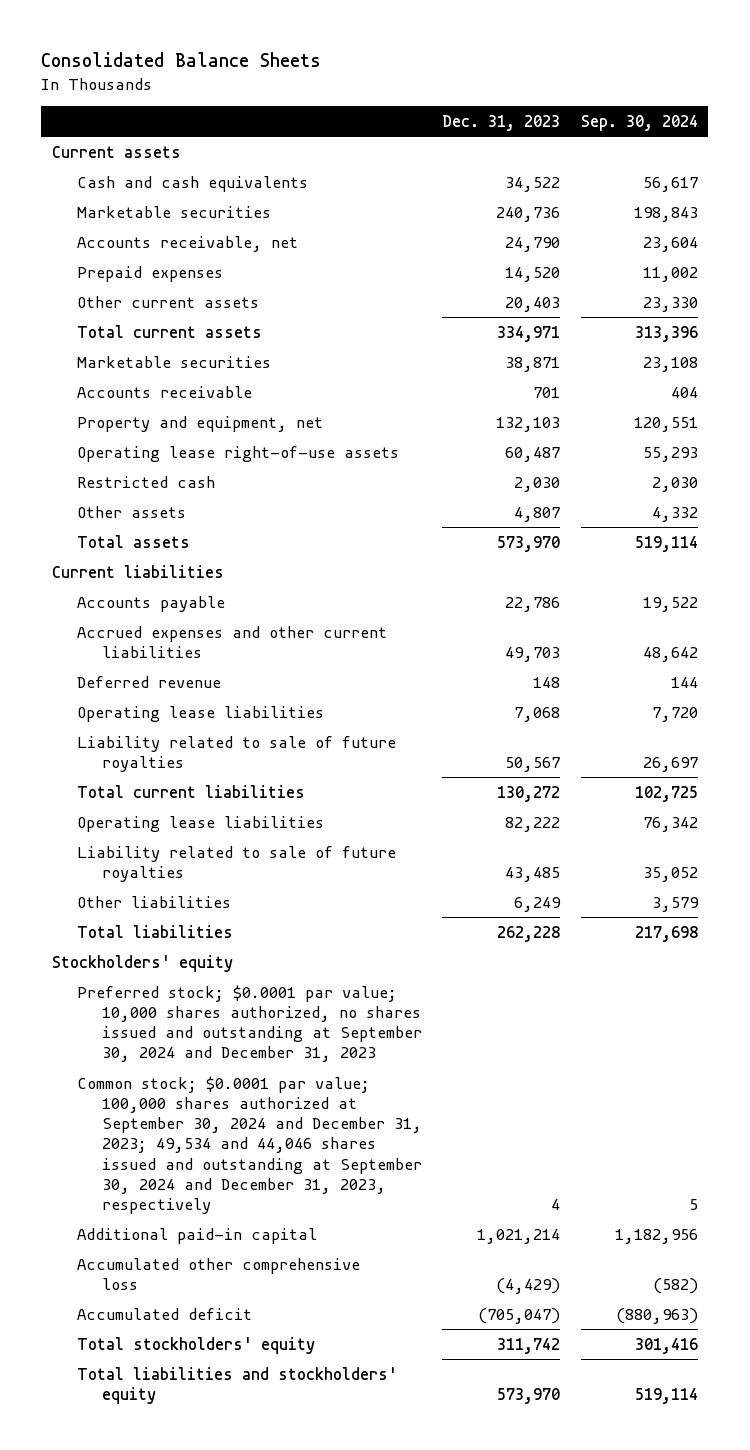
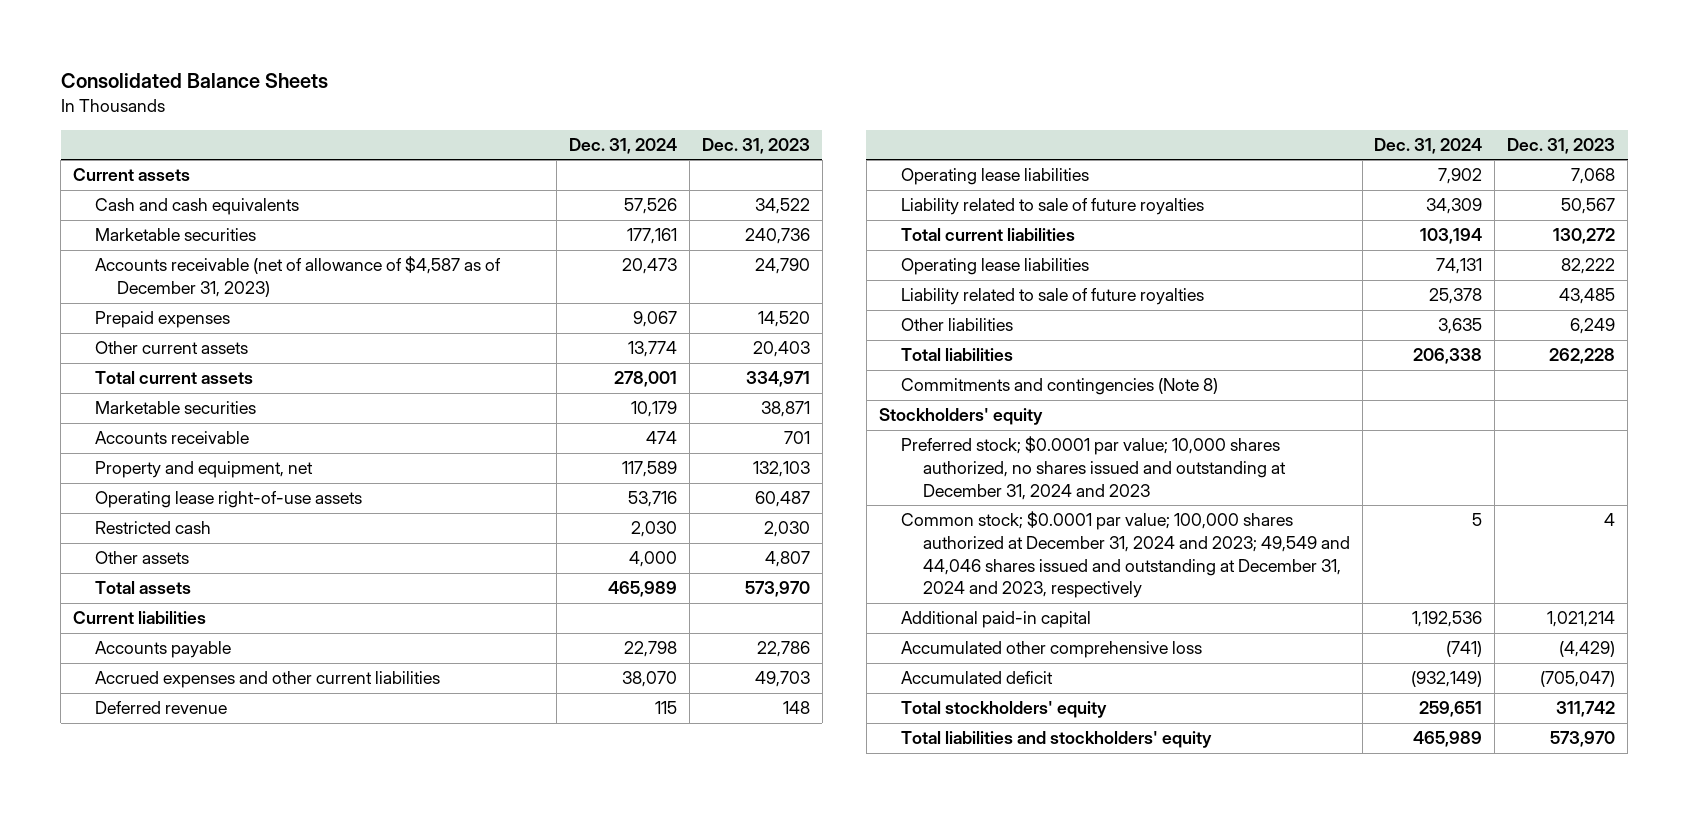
[581,115,699,132] Sep. 30, 2024 -> none
none -> [569,137,678,154] Dec. 31, 2024
[76,235,298,252] Accounts receivable, net -> [95,256,502,297] Accounts receivable (net of allowance of $4,587 as of December 31, 2023)
none -> [900,378,1218,396] Commitments and contingencies (Note 8)
[76,984,422,1063] Preferred stock; $0.0001 par value; 10,000 shares authorized, no shares issued and outstanding at September 30, 2024 and December 31, 2023 -> [900,436,1286,500] Preferred stock; $0.0001 par value; 10,000 shares authorized, no shares issued and outstanding at December 31, 2024 and 2023
[76,1075,422,1214] Common stock; $0.0001 par value; 100,000 shares authorized at September 30, 2024 and December 31, 2023; 49,534 and 44,046 shares issued and outstanding at September 30, 2024 and December 31, 2023, respectively -> [900,511,1350,599] Common stock; $0.0001 par value; 100,000 shares authorized at December 31, 2024 and 2023; 49,549 and 44,046 shares issued and outstanding at December 31, 2024 and 2023, respectively

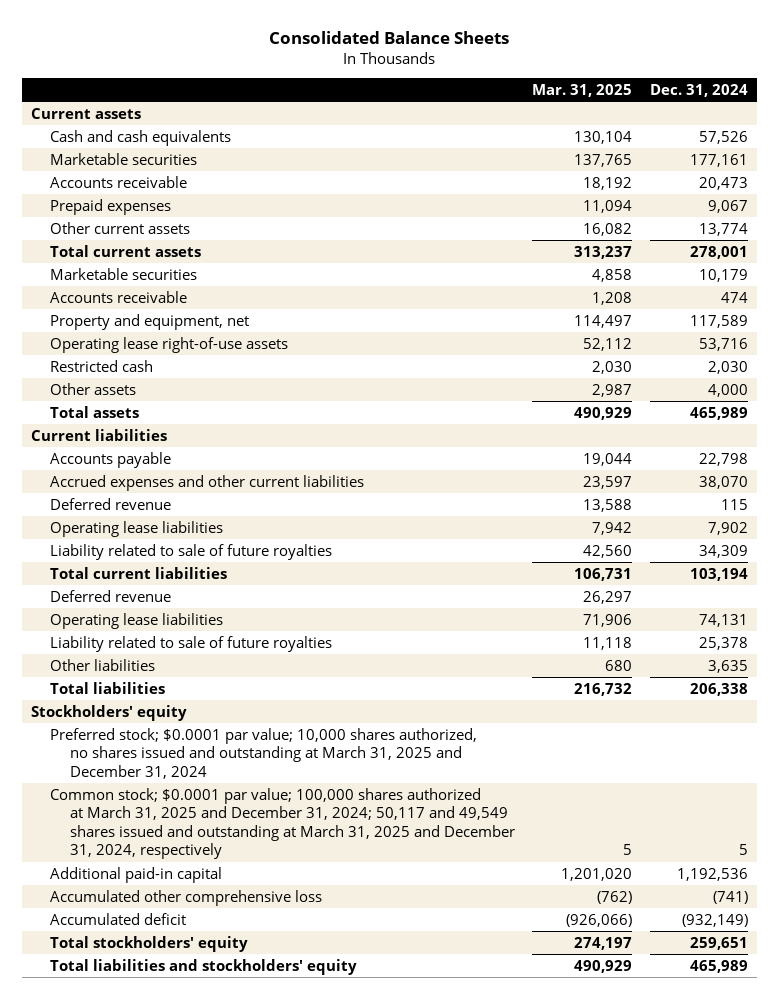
[701,137,810,154] Dec. 31, 2023 -> none
none -> [532,84,633,98] Mar. 31, 2025
[95,256,502,297] Accounts receivable (net of allowance of $4,587 as of December 31, 2023) -> [50,175,188,188] Accounts receivable
none -> [50,589,172,602] Deferred revenue
[900,378,1218,396] Commitments and contingencies (Note 8) -> none
[900,436,1286,500] Preferred stock; $0.0001 par value; 10,000 shares authorized, no shares issued and outstanding at December 31, 2024 and 2023 -> [50,727,478,779] Preferred stock; $0.0001 par value; 10,000 shares authorized, no shares issued and outstanding at March 31, 2025 and December 31, 2024
[900,511,1350,599] Common stock; $0.0001 par value; 100,000 shares authorized at December 31, 2024 and 2023; 49,549 and 44,046 shares issued and outstanding at December 31, 2024 and 2023, respectively -> [50,787,515,860] Common stock; $0.0001 par value; 100,000 shares authorized at March 31, 2025 and December 31, 2024; 50,117 and 49,549 shares issued and outstanding at March 31, 2025 and December 31, 2024, respectively

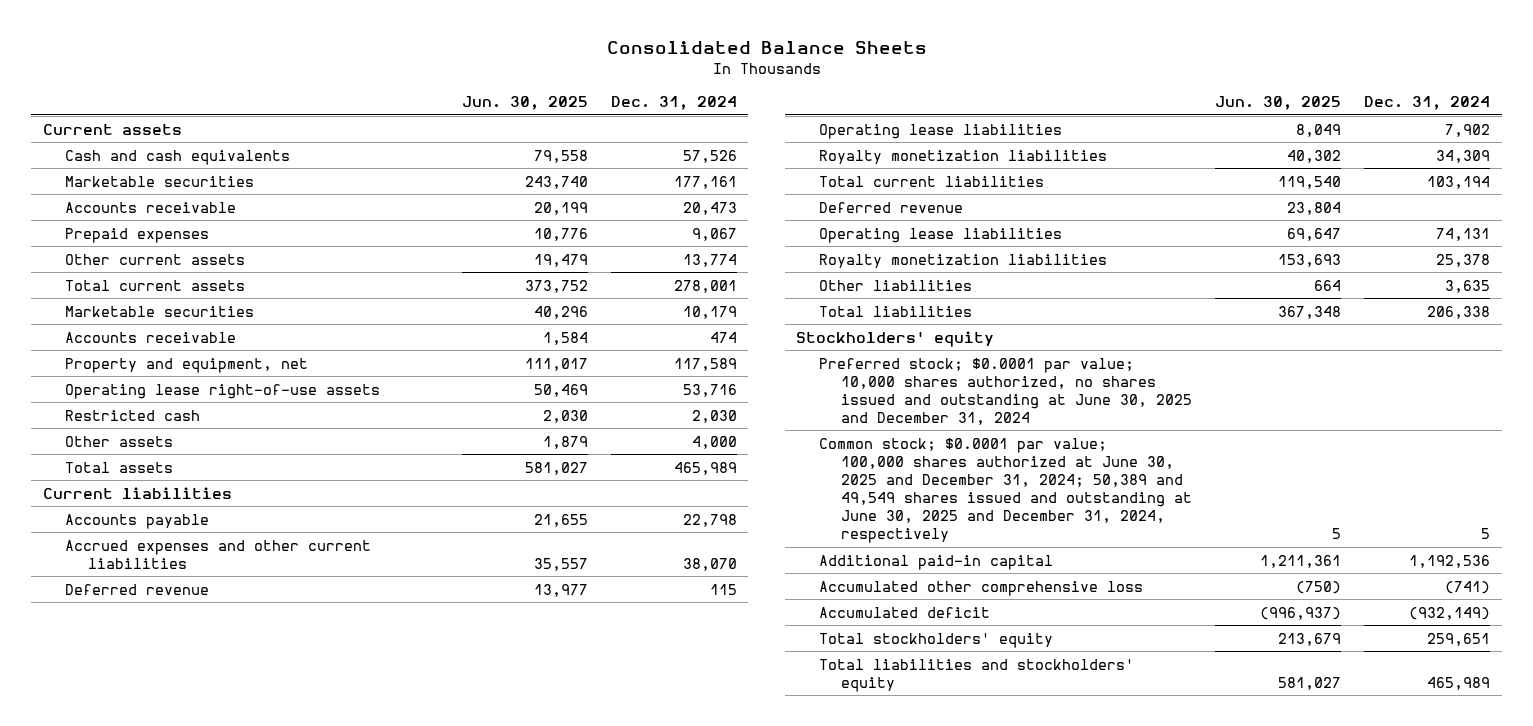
[532,84,633,98] Mar. 31, 2025 -> none
none -> [461,95,588,110] Jun. 30, 2025
[50,543,333,560] Liability related to sale of future royalties -> [818,149,1107,164] Royalty monetization liabilities
[50,635,333,652] Liability related to sale of future royalties -> [818,253,1107,268] Royalty monetization liabilities
[50,727,478,779] Preferred stock; $0.0001 par value; 10,000 shares authorized, no shares issued and outstanding at March 31, 2025 and December 31, 2024 -> [818,357,1193,425] Preferred stock; $0.0001 par value; 10,000 shares authorized, no shares issued and outstanding at June 30, 2025 and December 31, 2024
[50,787,515,860] Common stock; $0.0001 par value; 100,000 shares authorized at March 31, 2025 and December 31, 2024; 50,117 and 49,549 shares issued and outstanding at March 31, 2025 and December 31, 2024, respectively -> [818,437,1193,543] Common stock; $0.0001 par value; 100,000 shares authorized at June 30, 2025 and December 31, 2024; 50,389 and 49,549 shares issued and outstanding at June 30, 2025 and December 31, 2024, respectively

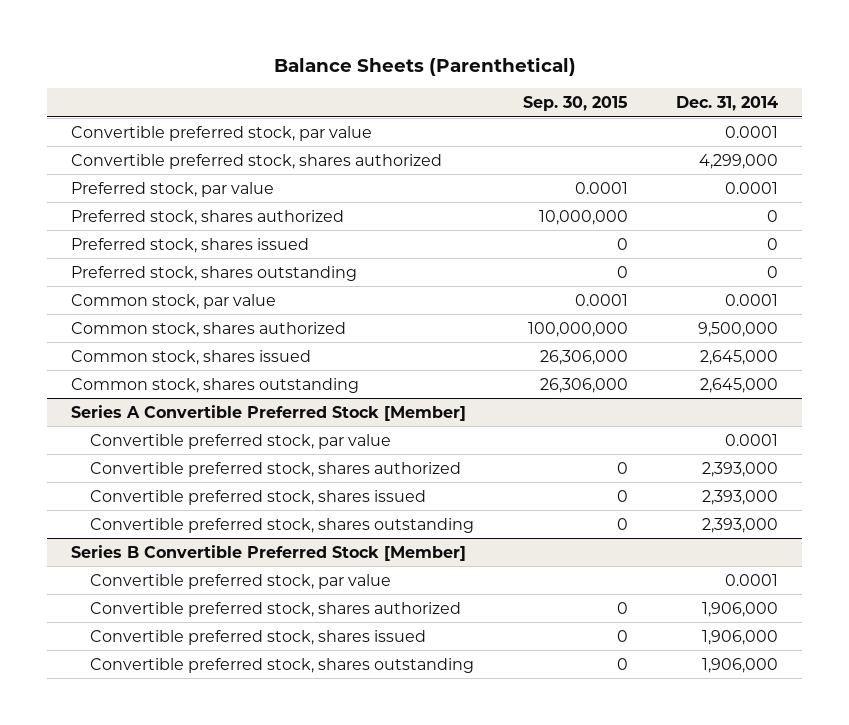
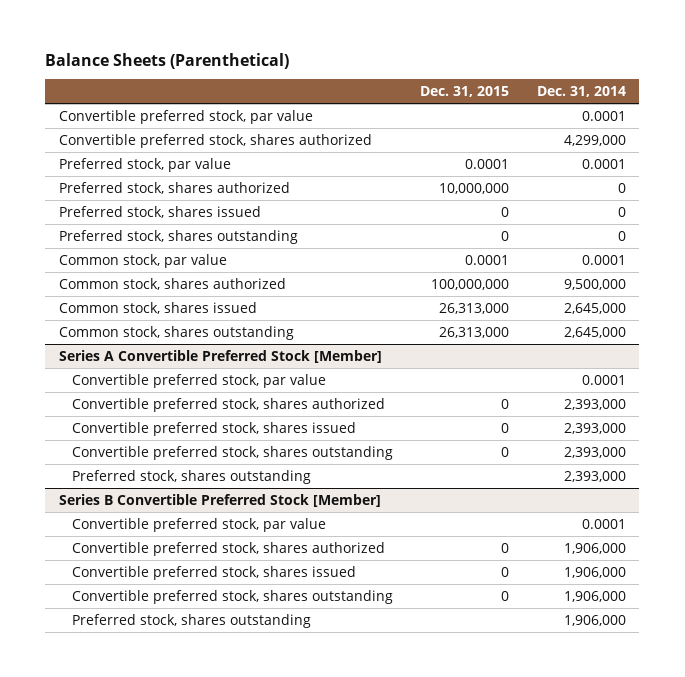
[522,95,628,111] Sep. 30, 2015 -> none
none -> [420,86,510,98] Dec. 31, 2015
none -> [72,469,312,484] Preferred stock, shares outstanding
none -> [72,613,312,628] Preferred stock, shares outstanding

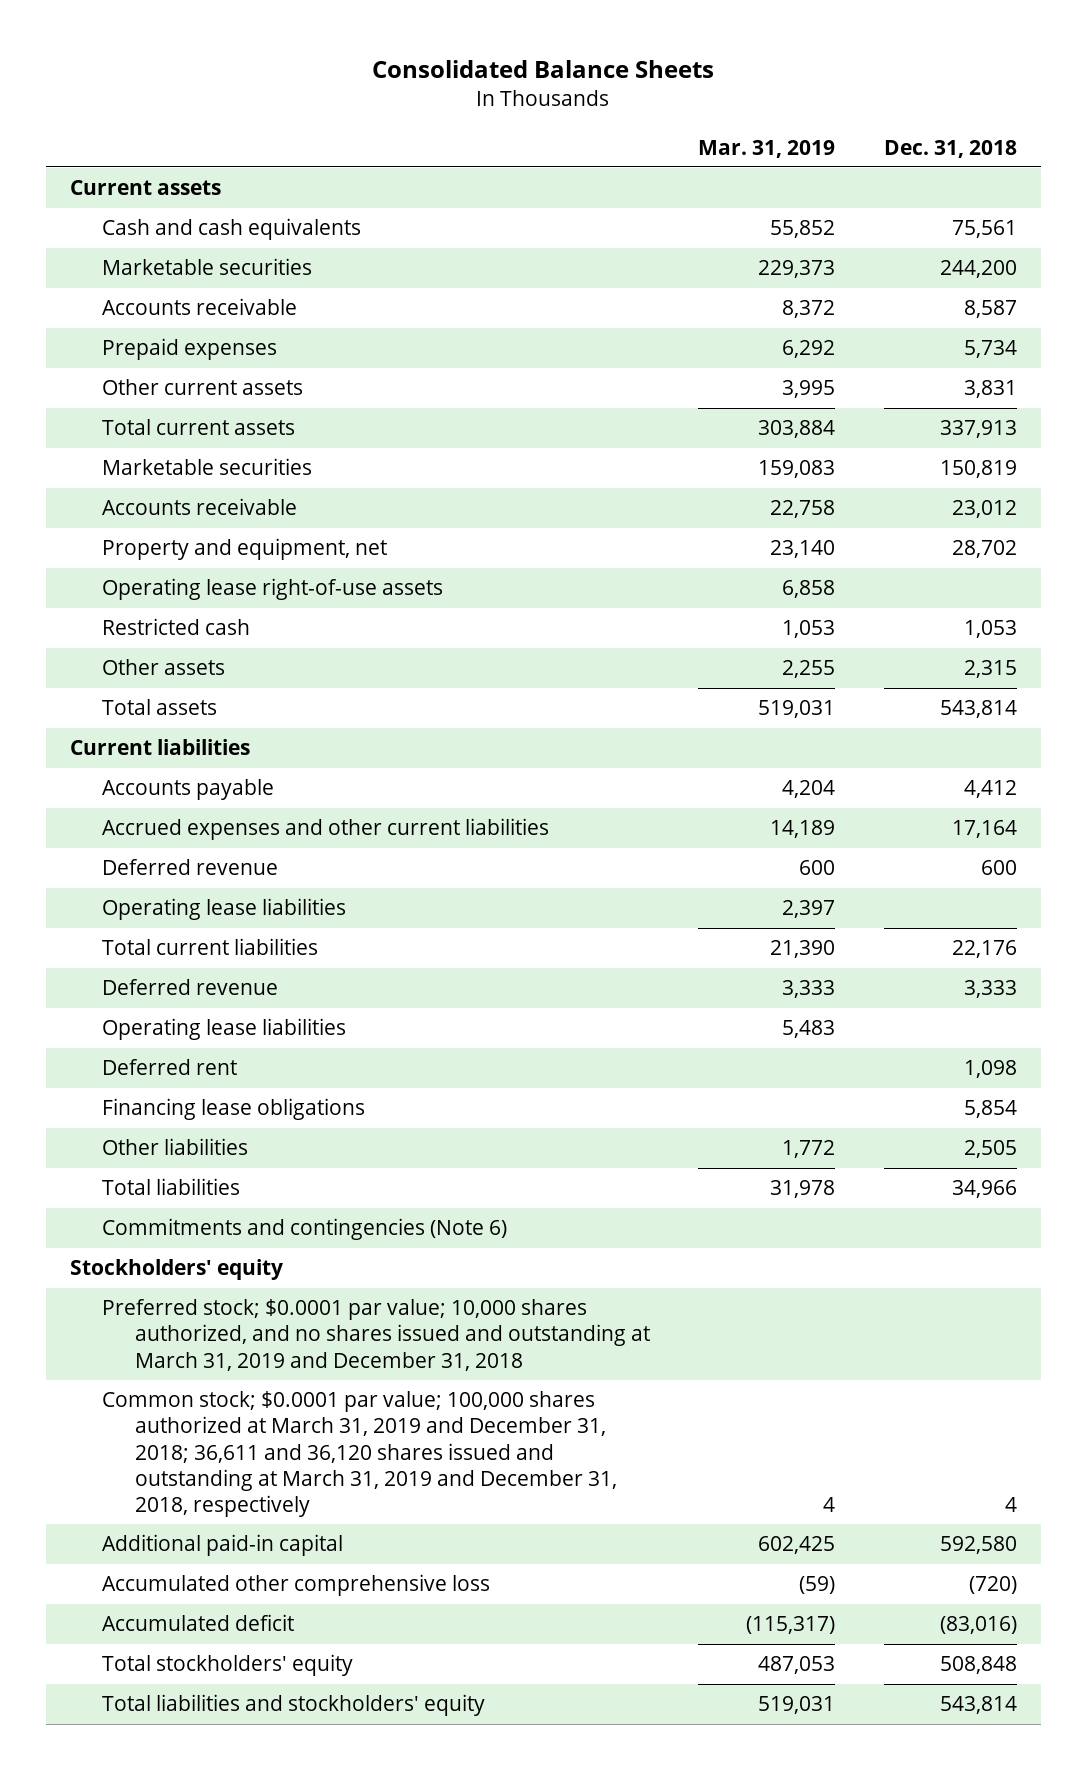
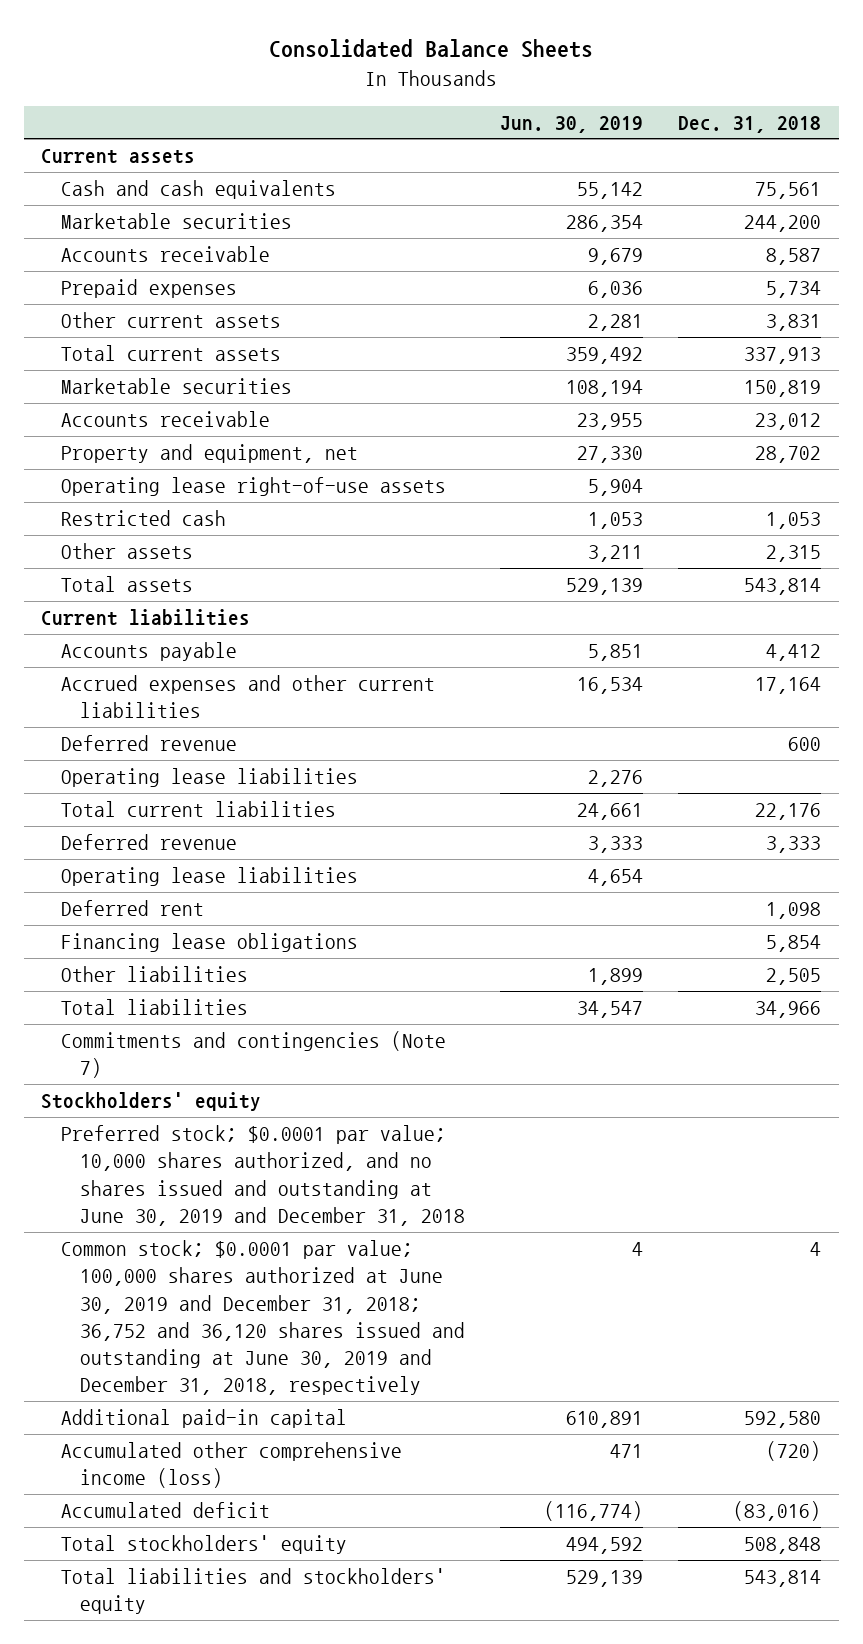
[698,139,836,158] Mar. 31, 2019 -> none
none -> [500,115,644,133] Jun. 30, 2019
[102,1218,508,1241] Commitments and contingencies (Note 6) -> [60,1031,446,1079] Commitments and contingencies (Note 7)
[102,1299,650,1371] Preferred stock; $0.0001 par value; 10,000 shares authorized, and no shares issued and outstanding at March 31, 2019 and December 31, 2018 -> [60,1125,465,1226] Preferred stock; $0.0001 par value; 10,000 shares authorized, and no shares issued and outstanding at June 30, 2019 and December 31, 2018
[102,1391,617,1517] Common stock; $0.0001 par value; 100,000 shares authorized at March 31, 2019 and December 31, 2018; 36,611 and 36,120 shares issued and outstanding at March 31, 2019 and December 31, 2018, respectively -> [60,1240,465,1396] Common stock; $0.0001 par value; 100,000 shares authorized at June 30, 2019 and December 31, 2018; 36,752 and 36,120 shares issued and outstanding at June 30, 2019 and December 31, 2018, respectively
[102,1574,491,1597] Accumulated other comprehensive loss -> [60,1442,402,1489] Accumulated other comprehensive income (loss)

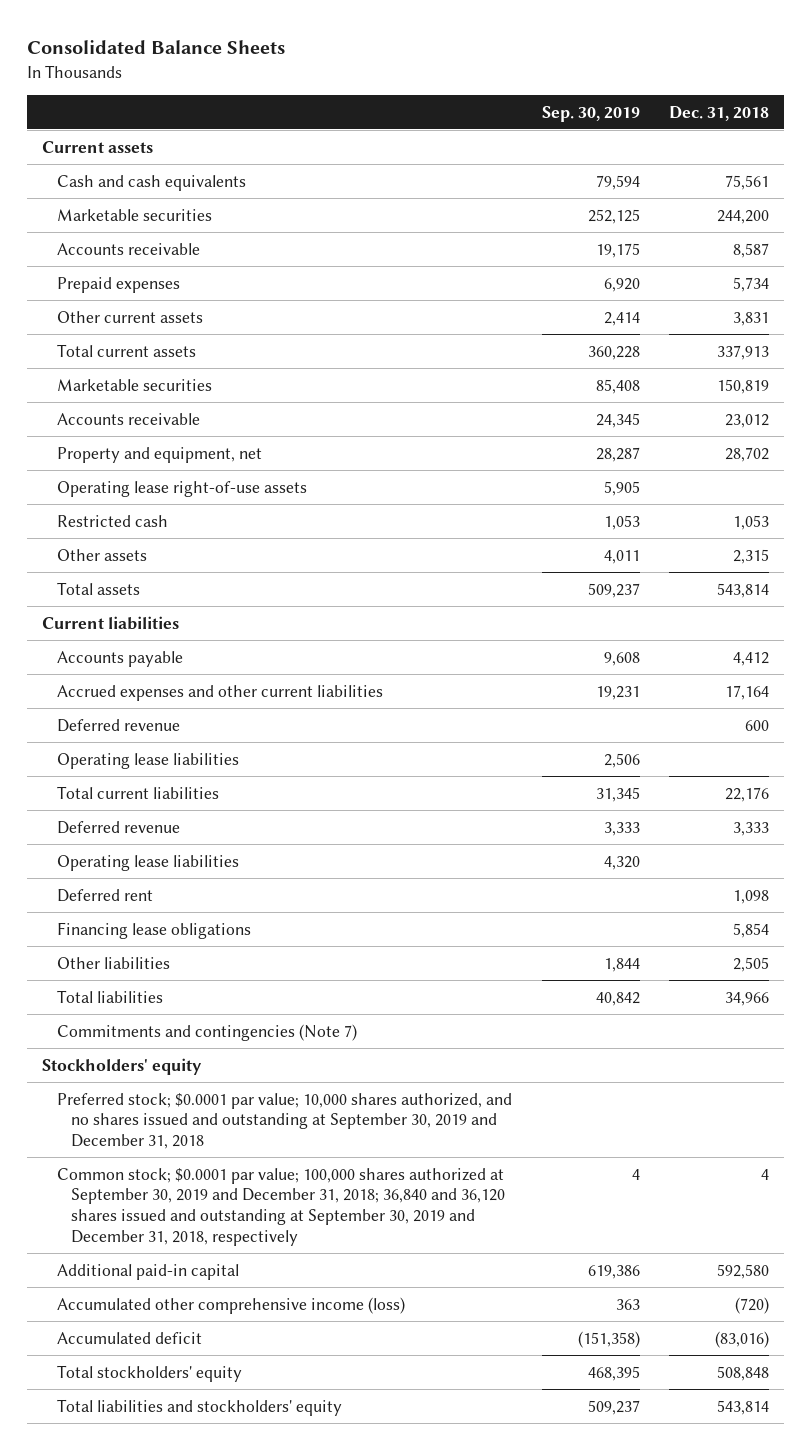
[500,115,644,133] Jun. 30, 2019 -> none
none -> [541,105,640,122] Sep. 30, 2019
[60,1125,465,1226] Preferred stock; $0.0001 par value; 10,000 shares authorized, and no shares issued and outstanding at June 30, 2019 and December 31, 2018 -> [56,1092,512,1150] Preferred stock; $0.0001 par value; 10,000 shares authorized, and no shares issued and outstanding at September 30, 2019 and December 31, 2018
[60,1240,465,1396] Common stock; $0.0001 par value; 100,000 shares authorized at June 30, 2019 and December 31, 2018; 36,752 and 36,120 shares issued and outstanding at June 30, 2019 and December 31, 2018, respectively -> [56,1167,506,1246] Common stock; $0.0001 par value; 100,000 shares authorized at September 30, 2019 and December 31, 2018; 36,840 and 36,120 shares issued and outstanding at September 30, 2019 and December 31, 2018, respectively

